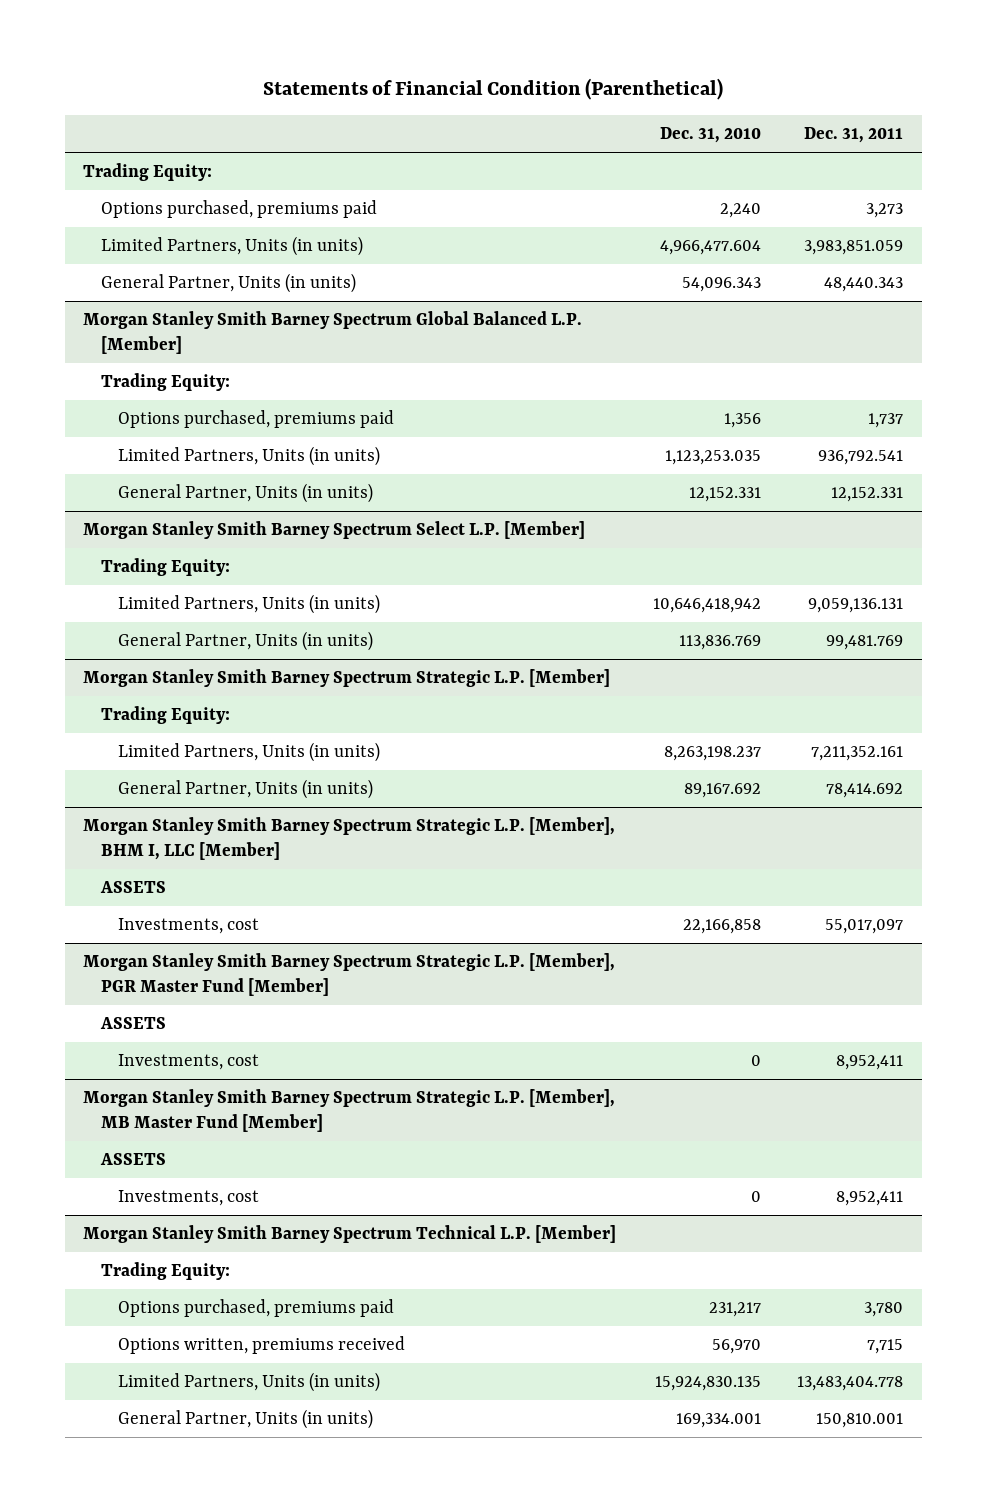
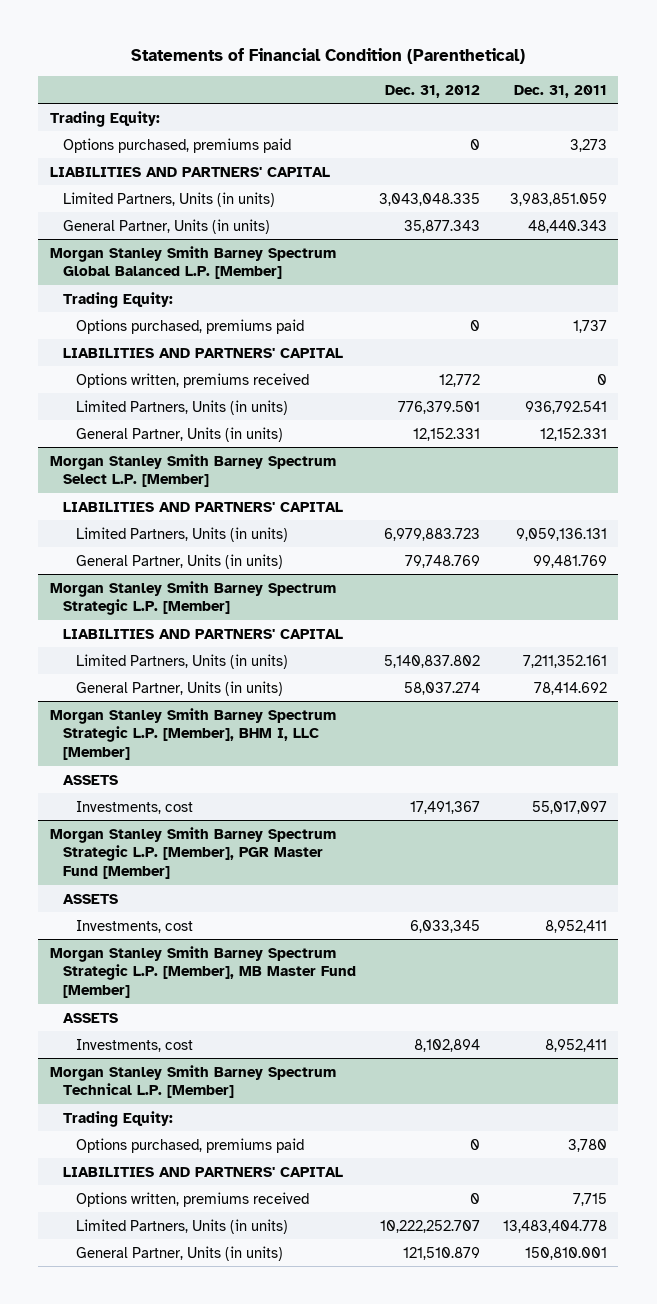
[659,127,761,144] Dec. 31, 2010 -> none
none -> [384,84,480,98] Dec. 31, 2012
none -> [49,166,330,177] LIABILITIES AND PARTNERS' CAPITAL
none -> [62,347,343,358] LIABILITIES AND PARTNERS' CAPITAL
none -> [76,372,310,388] Options written, premiums received
[100,558,230,577] Trading Equity: -> none
none -> [62,501,343,512] LIABILITIES AND PARTNERS' CAPITAL
[100,706,230,725] Trading Equity: -> none
none -> [62,628,343,639] LIABILITIES AND PARTNERS' CAPITAL
none -> [62,1166,343,1177] LIABILITIES AND PARTNERS' CAPITAL

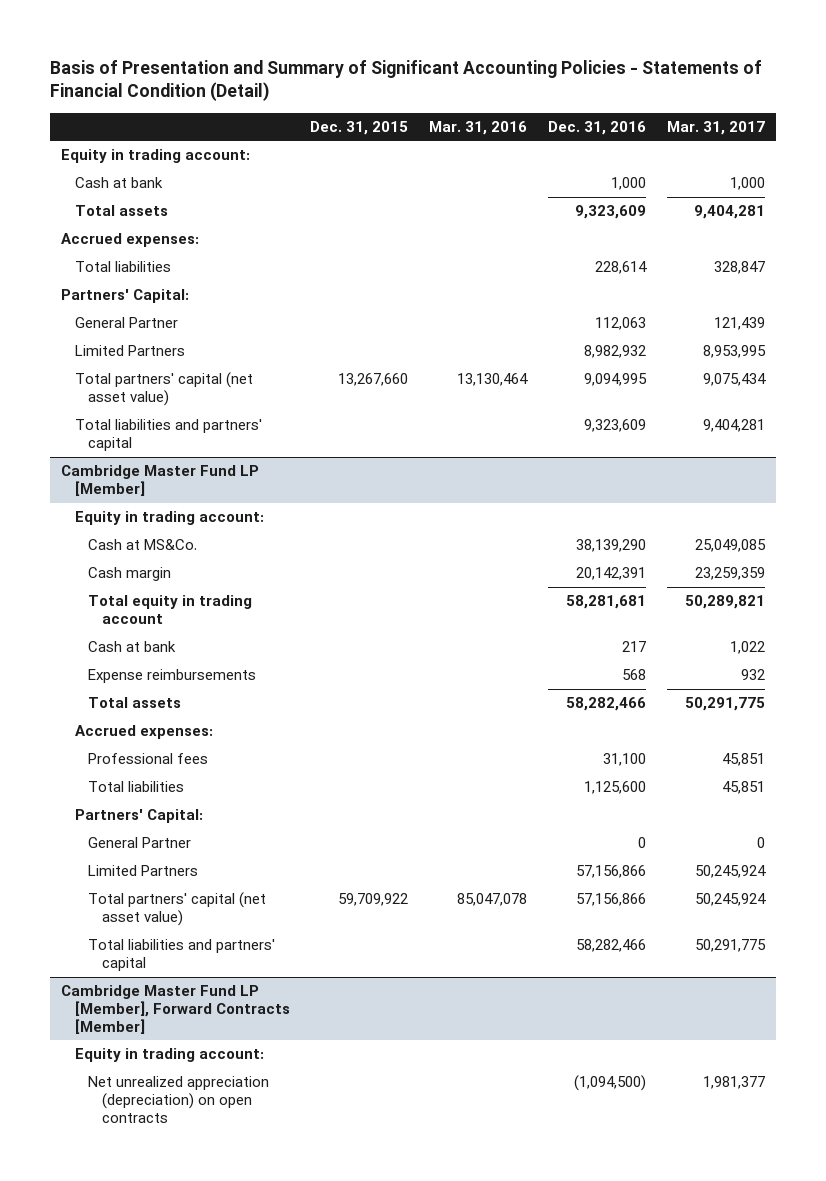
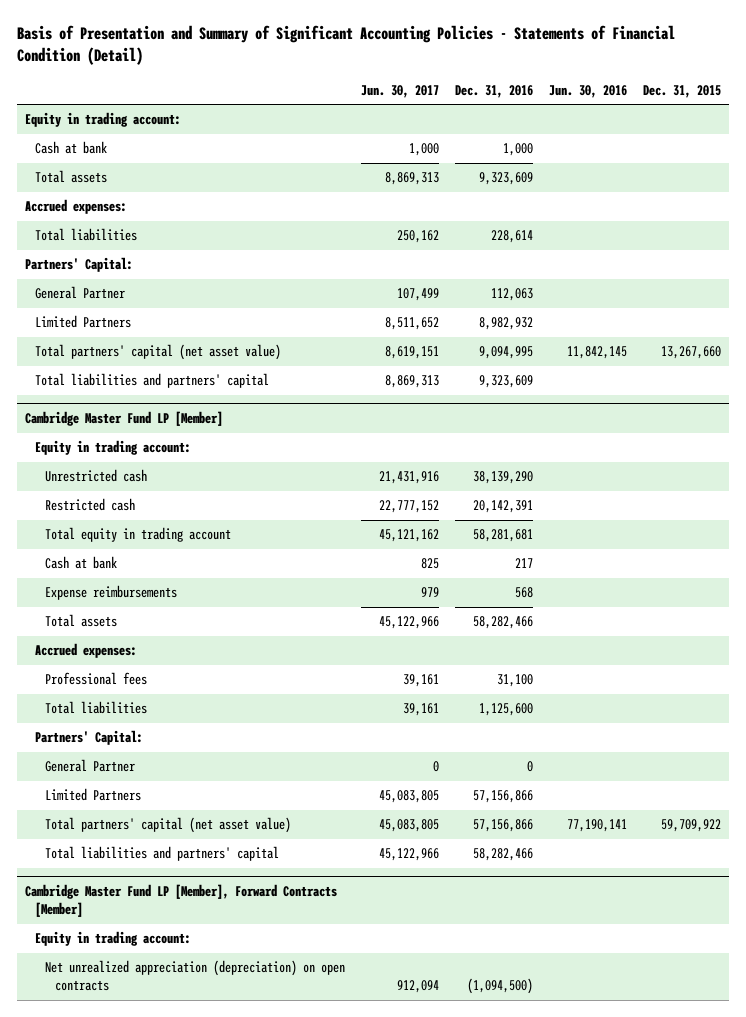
[429,120,528,135] Mar. 31, 2016 -> none
[667,120,766,135] Mar. 31, 2017 -> none
none -> [360,84,439,98] Jun. 30, 2017
none -> [548,84,627,98] Jun. 30, 2016
[88,539,198,551] Cash at MS&Co. -> [44,469,147,483] Unrestricted cash
[88,567,172,582] Cash margin -> [44,498,135,512] Restricted cash

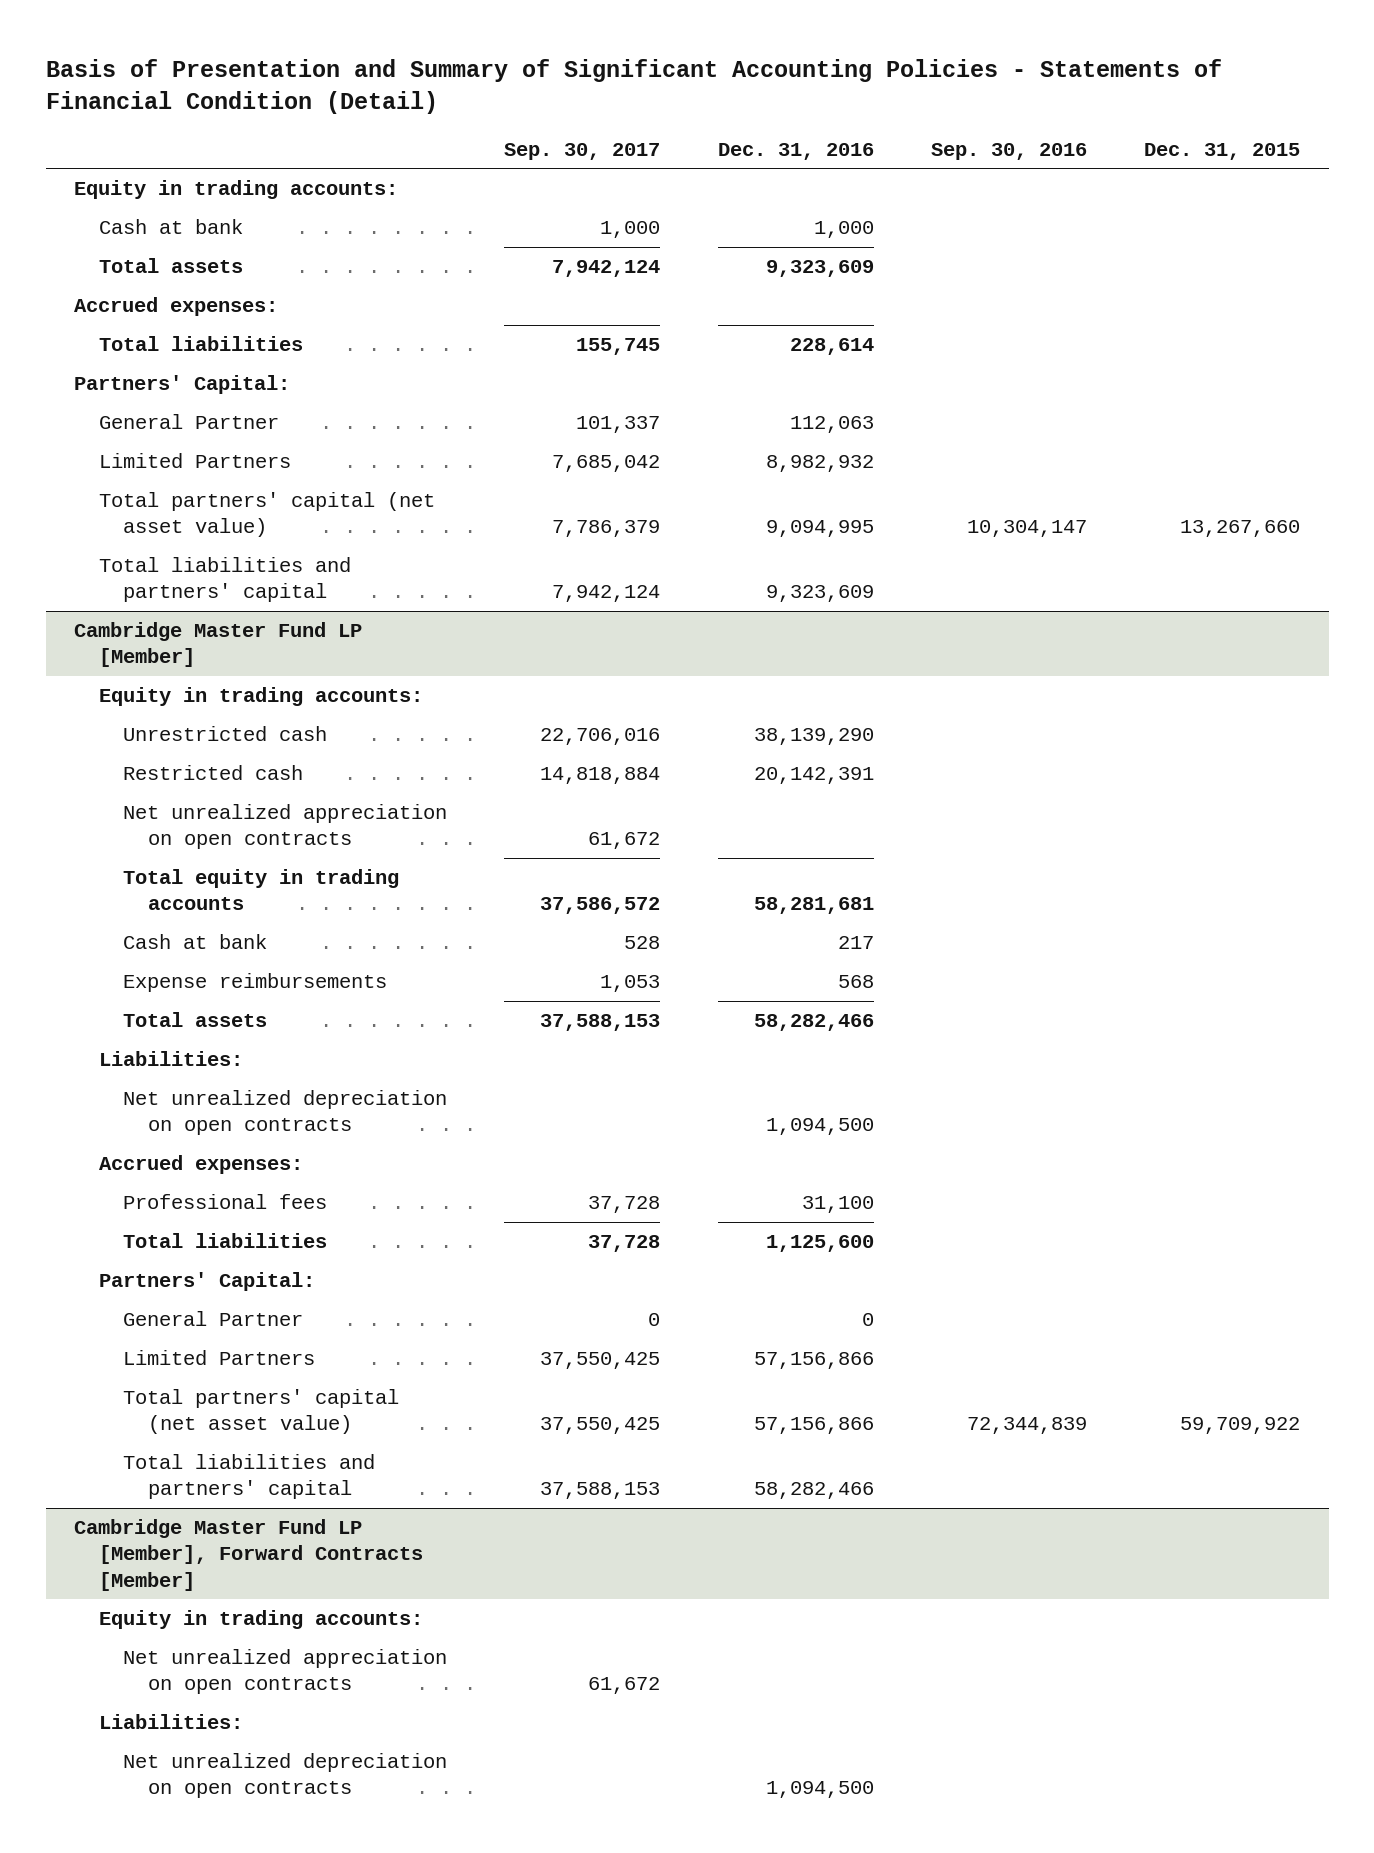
[360,84,439,98] Jun. 30, 2017 -> none
[548,84,627,98] Jun. 30, 2016 -> none
none -> [504,142,661,160] Sep. 30, 2017
none -> [930,142,1087,160] Sep. 30, 2016
[25,112,182,128] Equity in trading account: -> [74,180,399,200] Equity in trading accounts:
[35,440,192,456] Equity in trading account: -> [98,687,423,707] Equity in trading accounts:
none -> [123,804,448,850] Net unrealized appreciation on open contracts
[44,527,231,543] Total equity in trading account -> [123,869,400,911] Total equity in trading accounts
none -> [98,1051,243,1067] Liabilities:
none -> [123,1090,448,1136] Net unrealized depreciation on open contracts
[35,931,192,947] Equity in trading account: -> [98,1610,423,1630] Equity in trading accounts:
none -> [123,1649,448,1695] Net unrealized appreciation on open contracts
none -> [98,1714,243,1730] Liabilities:
[44,960,345,992] Net unrealized appreciation (depreciation) on open contracts -> [123,1753,448,1799] Net unrealized depreciation on open contracts
[466,978,533,995] (1,094,500) -> [765,1781,874,1799] 1,094,500

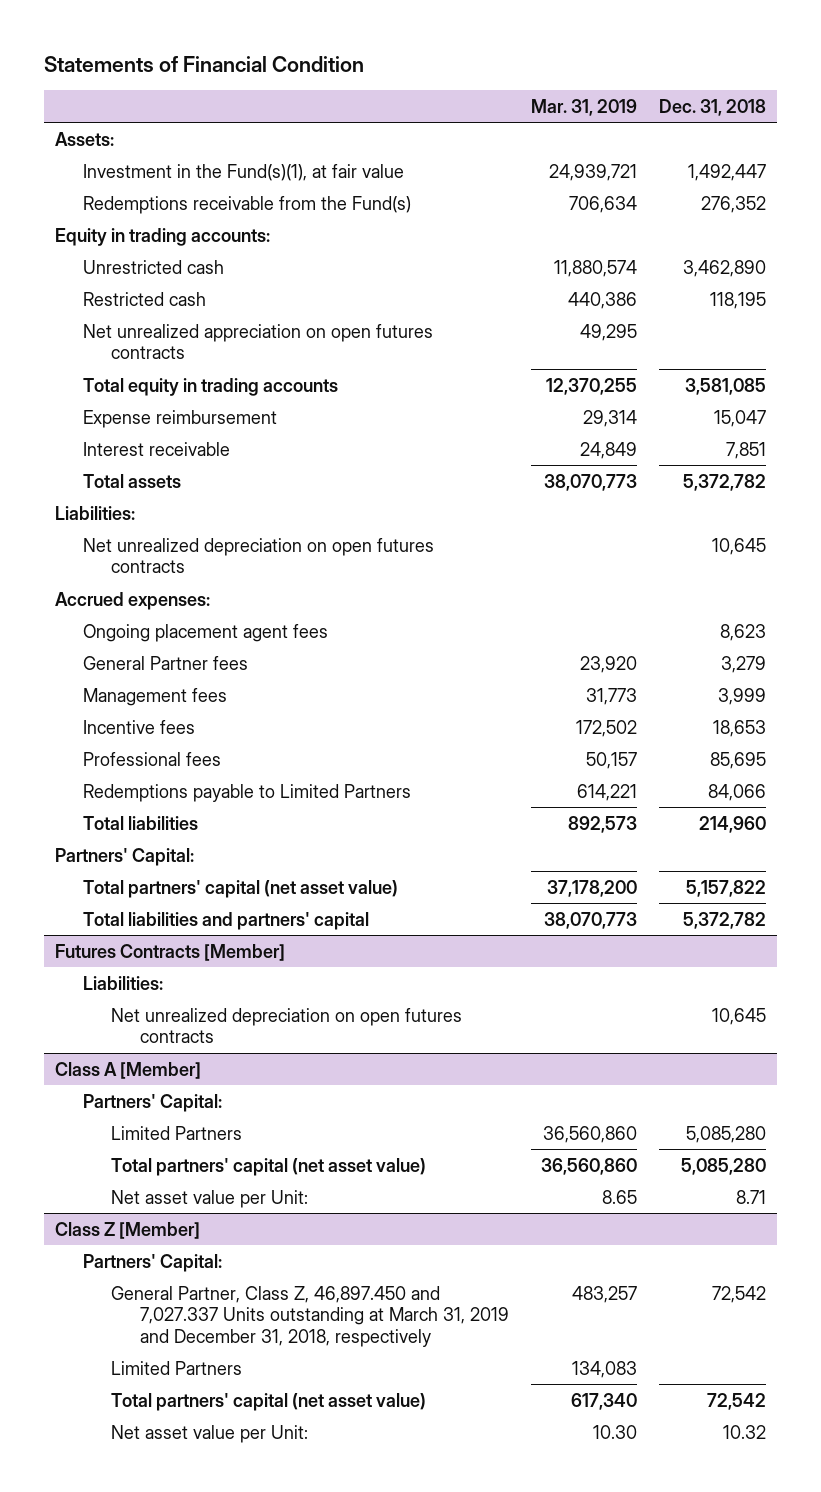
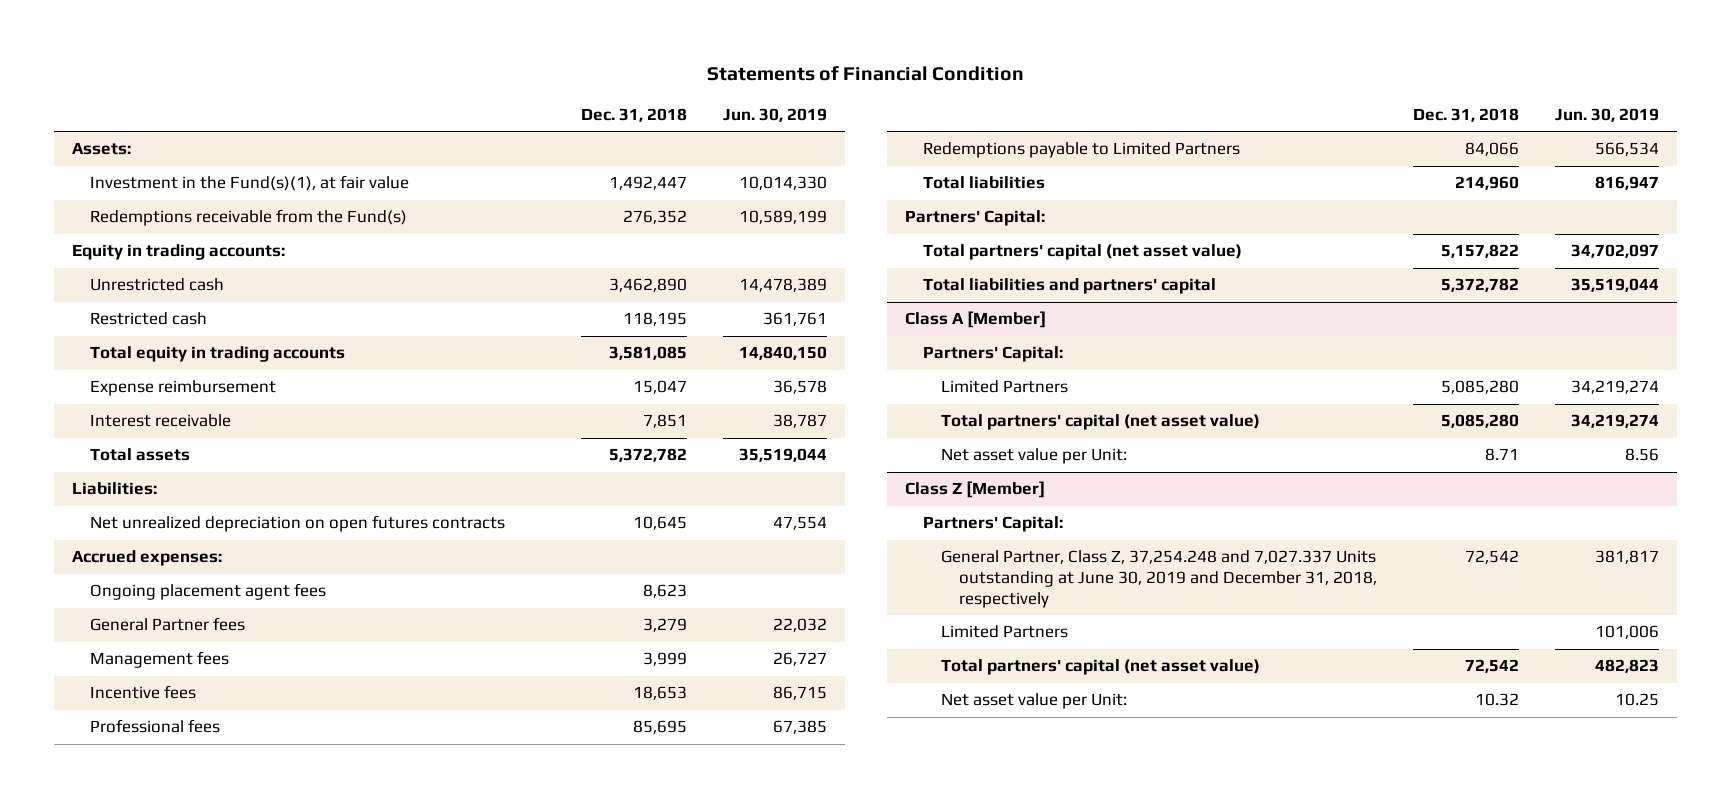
[530,98,637,116] Mar. 31, 2019 -> none
none -> [722,107,827,122] Jun. 30, 2019
[83,323,434,360] Net unrealized appreciation on open futures contracts -> none
[54,943,285,961] Futures Contracts [Member] -> none
[83,975,164,990] Liabilities: -> none
[111,1007,463,1044] Net unrealized depreciation on open futures contracts -> none
[111,1285,509,1347] General Partner, Class Z, 46,897.450 and 7,027.337 Units outstanding at March 31, 2019 and December 31, 2018, respectively -> [941,550,1378,608] General Partner, Class Z, 37,254.248 and 7,027.337 Units outstanding at June 30, 2019 and December 31, 2018, respectively

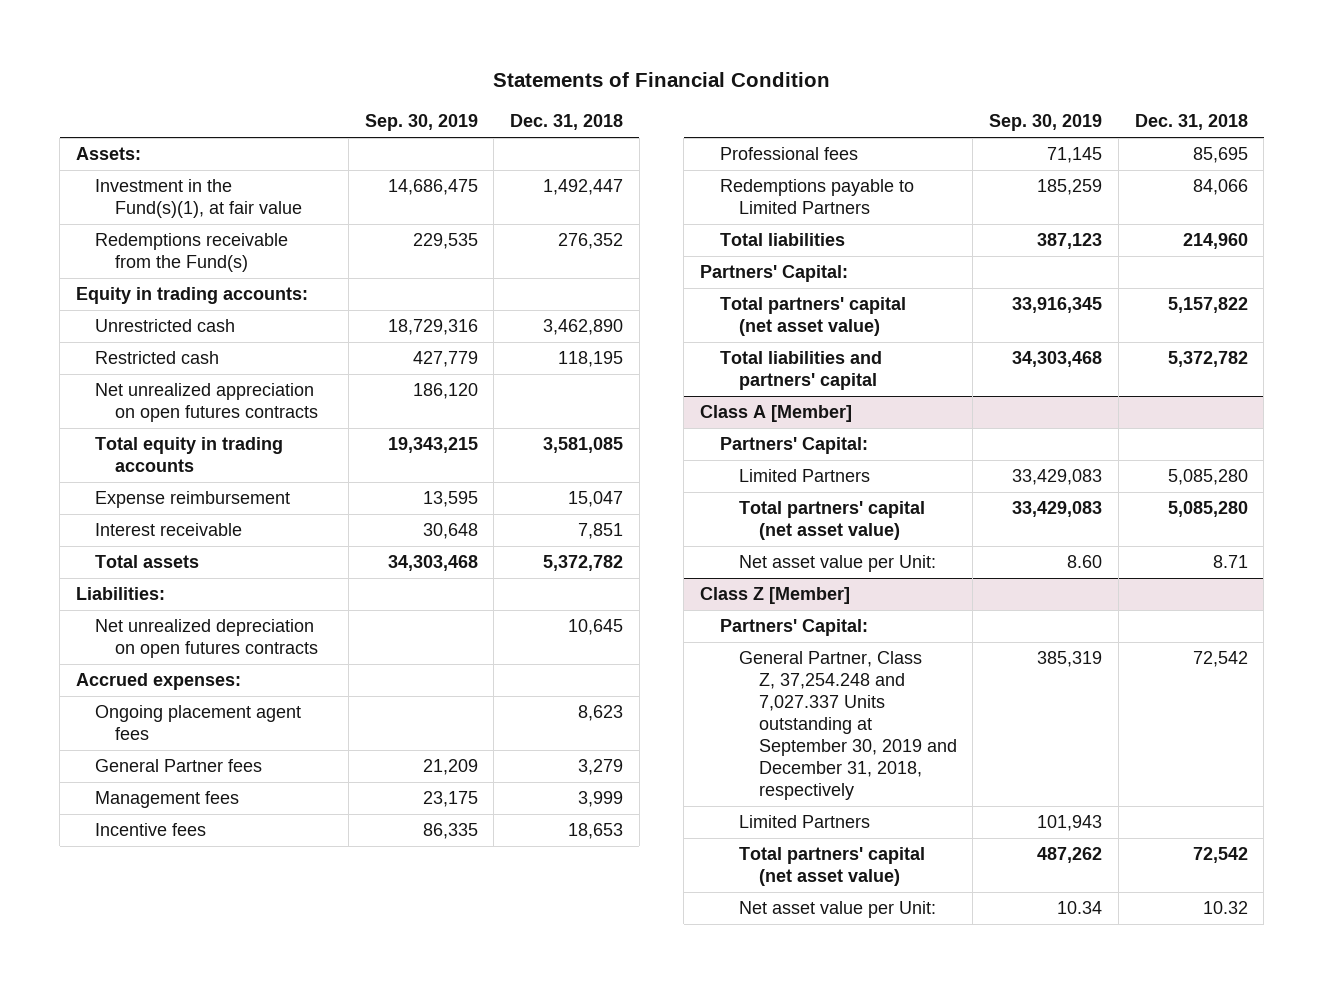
[722,107,827,122] Jun. 30, 2019 -> none
none -> [364,114,478,132] Sep. 30, 2019
none -> [95,383,318,423] Net unrealized appreciation on open futures contracts
[941,550,1378,608] General Partner, Class Z, 37,254.248 and 7,027.337 Units outstanding at June 30, 2019 and December 31, 2018, respectively -> [739,651,957,801] General Partner, Class Z, 37,254.248 and 7,027.337 Units outstanding at September 30, 2019 and December 31, 2018, respectively

